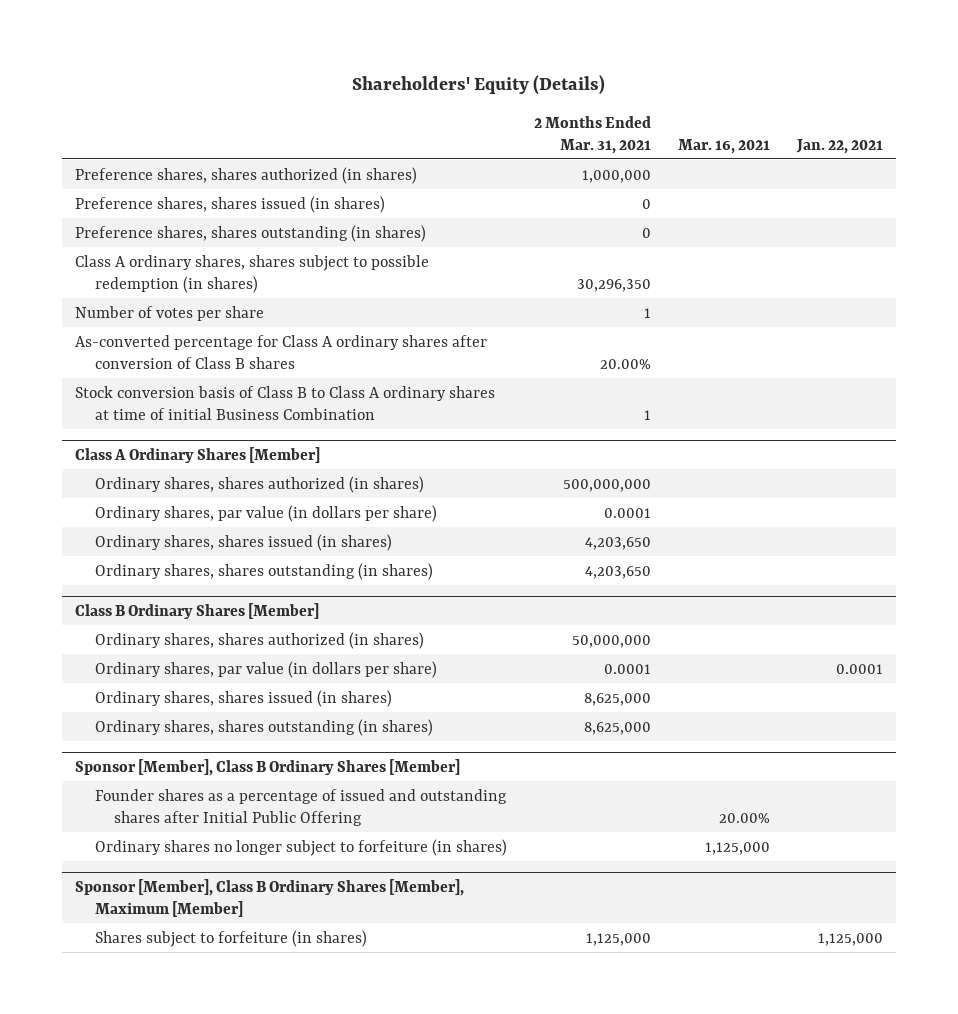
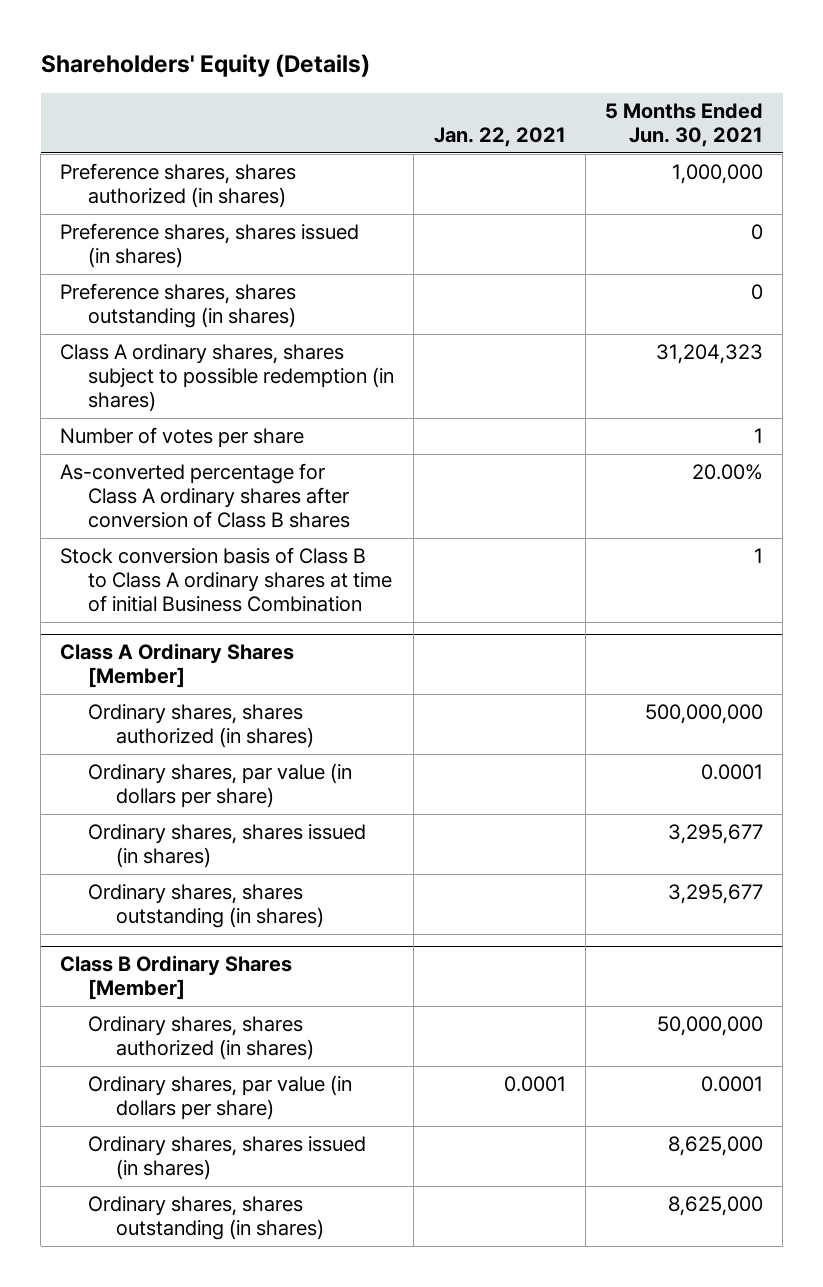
[533,115,651,154] 2 Months Ended Mar. 31, 2021 -> none
[677,138,770,154] Mar. 16, 2021 -> none
none -> [605,102,764,147] 5 Months Ended Jun. 30, 2021
[75,758,461,776] Sponsor [Member], Class B Ordinary Shares [Member] -> none
[94,788,507,826] Founder shares as a percentage of issued and outstanding shares after Initial Public Offering -> none
[94,838,507,856] Ordinary shares no longer subject to forfeiture (in shares) -> none
[75,878,465,917] Sponsor [Member], Class B Ordinary Shares [Member], Maximum [Member] -> none
[94,929,367,947] Shares subject to forfeiture (in shares) -> none

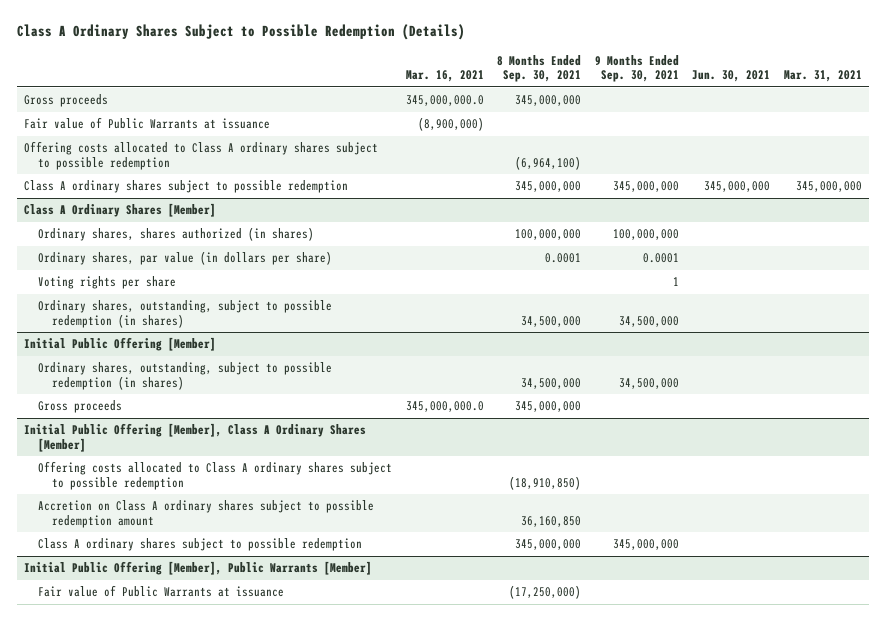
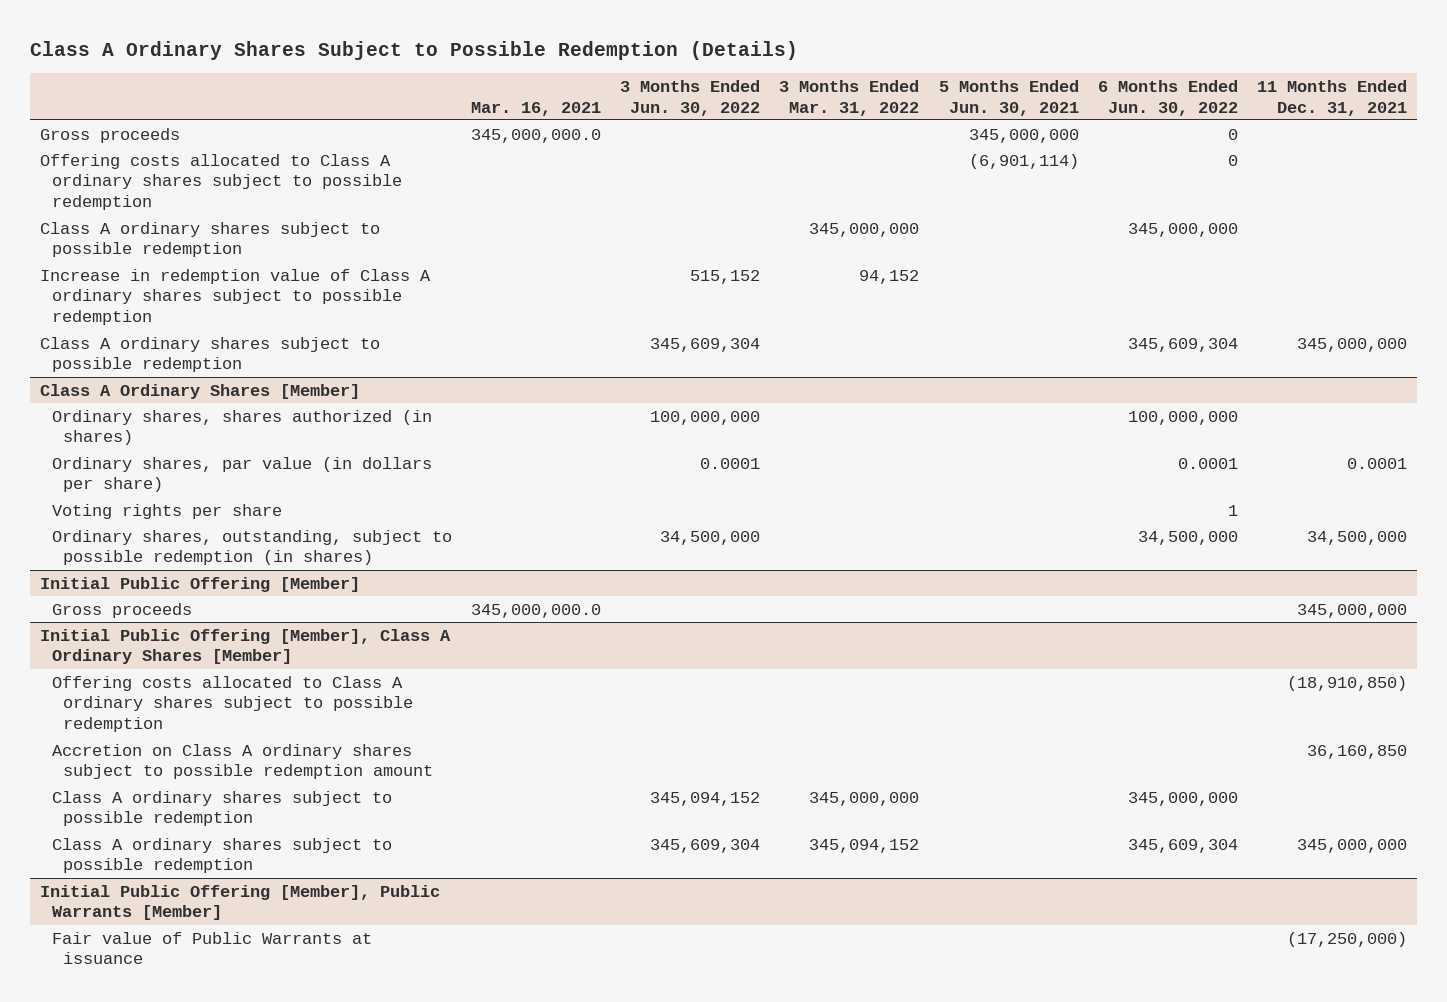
[497,54,582,83] 8 Months Ended Sep. 30, 2021 -> none
[594,54,679,83] 9 Months Ended Sep. 30, 2021 -> none
[692,70,771,83] Jun. 30, 2021 -> none
[784,70,863,83] Mar. 31, 2021 -> none
none -> [620,79,761,116] 3 Months Ended Jun. 30, 2022
none -> [779,79,920,116] 3 Months Ended Mar. 31, 2022
none -> [938,79,1079,116] 5 Months Ended Jun. 30, 2021
none -> [1098,79,1239,116] 6 Months Ended Jun. 30, 2022
none -> [1257,79,1408,116] 11 Months Ended Dec. 31, 2021
[23,117,270,130] Fair value of Public Warrants at issuance -> none
none -> [39,268,431,326] Increase in redemption value of Class A ordinary shares subject to possible redemption
none -> [39,336,380,373] Class A ordinary shares subject to possible redemption
[37,362,332,390] Ordinary shares, outstanding, subject to possible redemption (in shares) -> none
none -> [51,837,392,874] Class A ordinary shares subject to possible redemption

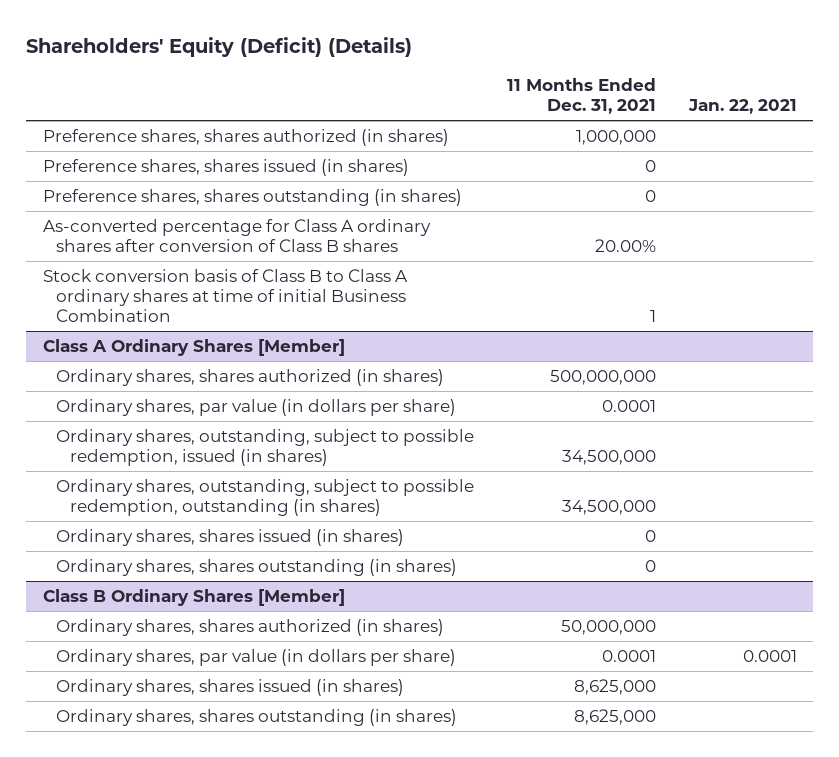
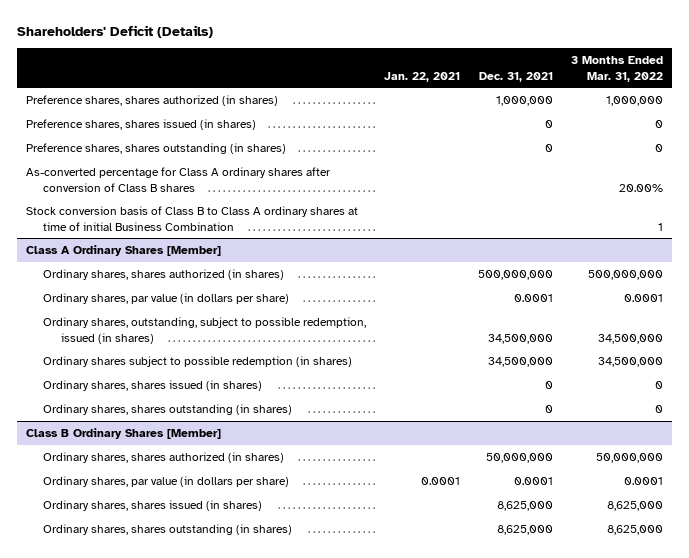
[26,36,413,57] Shareholders' Equity (Deficit) (Details) -> [16,24,213,38] Shareholders' Deficit (Details)
[507,78,657,115] 11 Months Ended Dec. 31, 2021 -> none
none -> [479,71,554,82] Dec. 31, 2021
none -> [571,56,664,82] 3 Months Ended Mar. 31, 2022
[56,479,475,517] Ordinary shares, outstanding, subject to possible redemption, outstanding (in shares) -> [43,355,353,367] Ordinary shares subject to possible redemption (in shares)

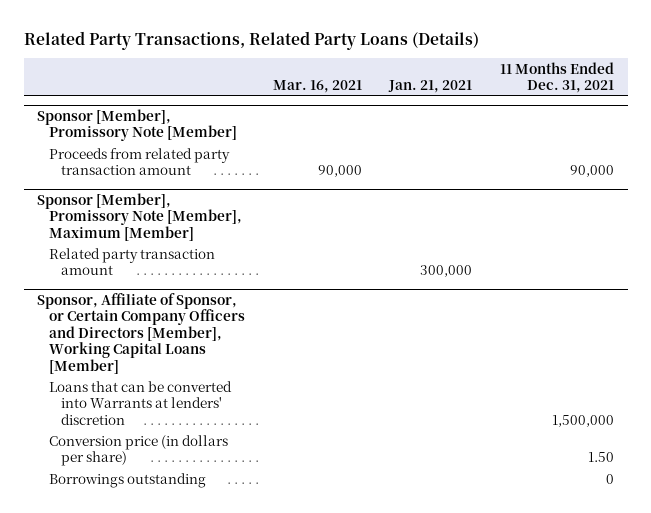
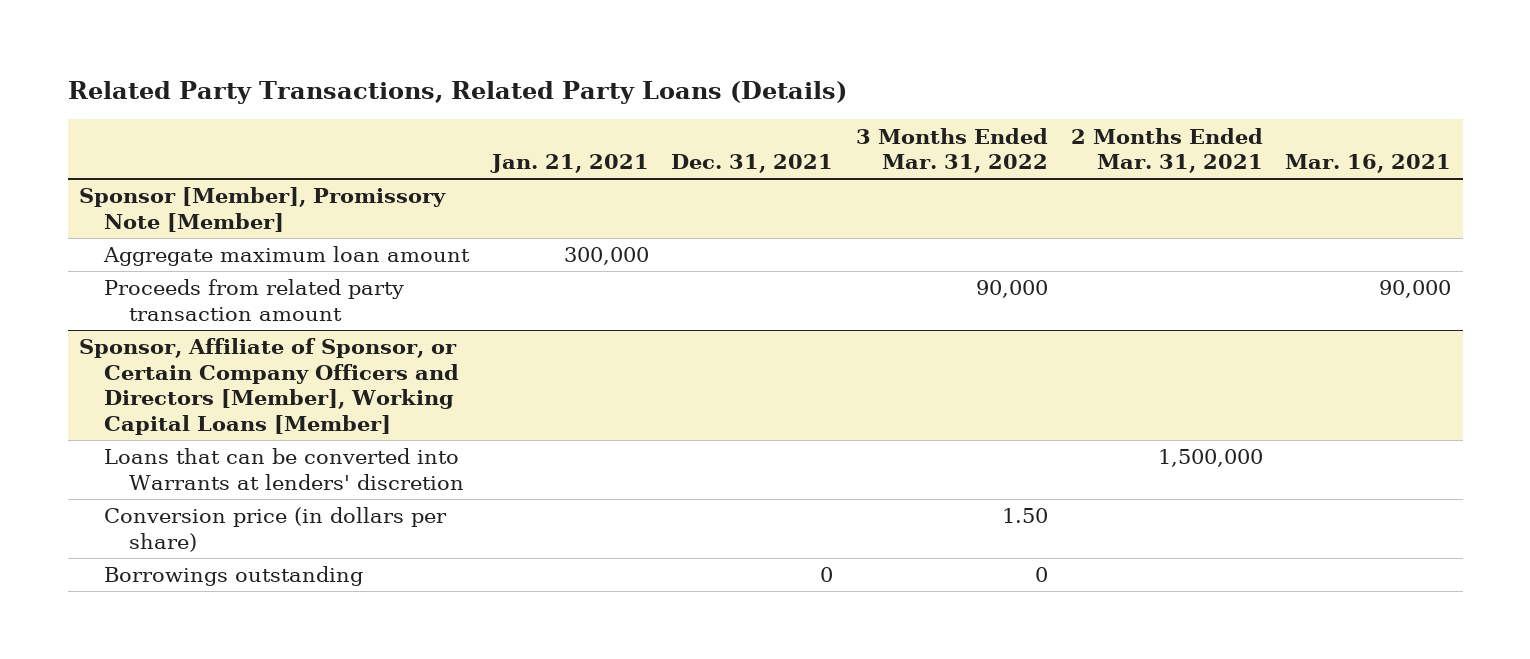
[499,61,614,94] 11 Months Ended Dec. 31, 2021 -> none
none -> [671,154,834,174] Dec. 31, 2021
none -> [855,127,1048,174] 3 Months Ended Mar. 31, 2022
none -> [1070,127,1263,174] 2 Months Ended Mar. 31, 2021
none -> [102,246,470,267] Aggregate maximum loan amount
[37,192,243,241] Sponsor [Member], Promissory Note [Member], Maximum [Member] -> none
[49,247,216,276] Related party transaction amount -> none

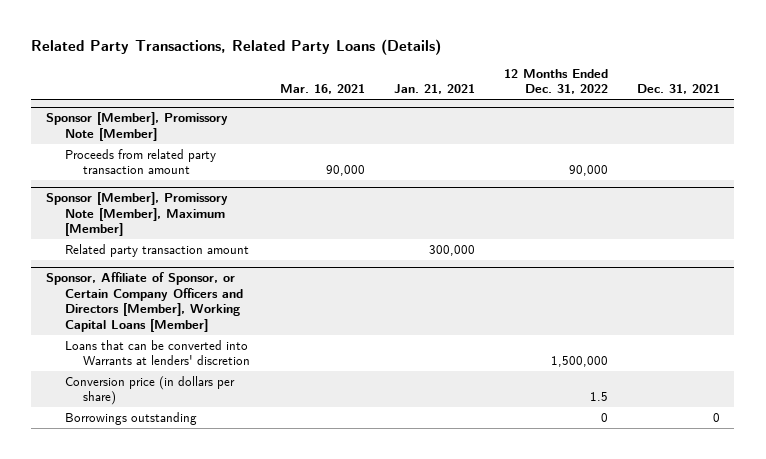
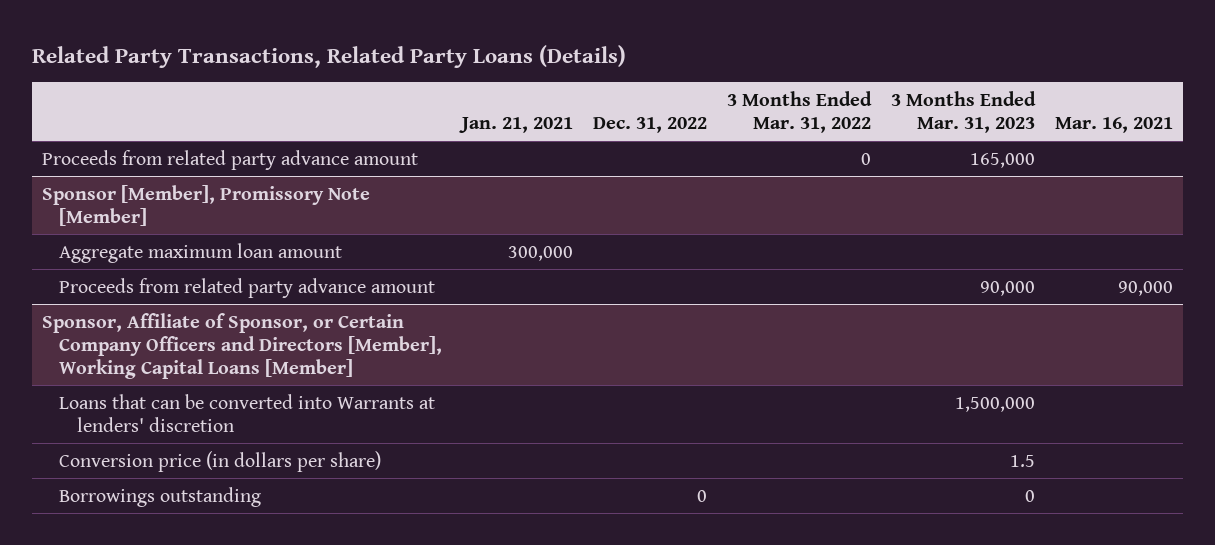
[503,68,608,95] 12 Months Ended Dec. 31, 2022 -> none
[636,84,720,95] Dec. 31, 2021 -> none
none -> [593,116,708,133] Dec. 31, 2022
none -> [727,90,873,133] 3 Months Ended Mar. 31, 2022
none -> [891,90,1037,133] 3 Months Ended Mar. 31, 2023
none -> [42,149,419,170] Proceeds from related party advance amount
[45,192,228,237] Sponsor [Member], Promissory Note [Member], Maximum [Member] -> none
[64,243,249,257] Related party transaction amount -> none
none -> [59,242,343,263] Aggregate maximum loan amount
[64,148,216,175] Proceeds from related party transaction amount -> [59,277,436,298] Proceeds from related party advance amount

